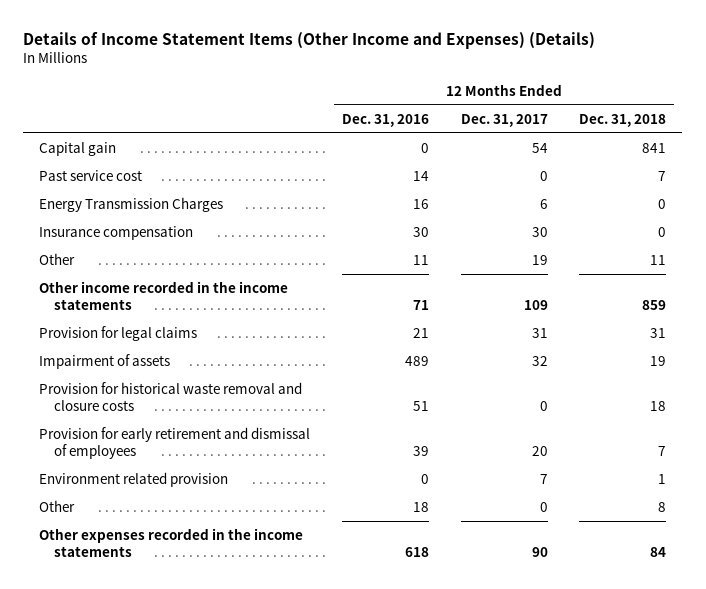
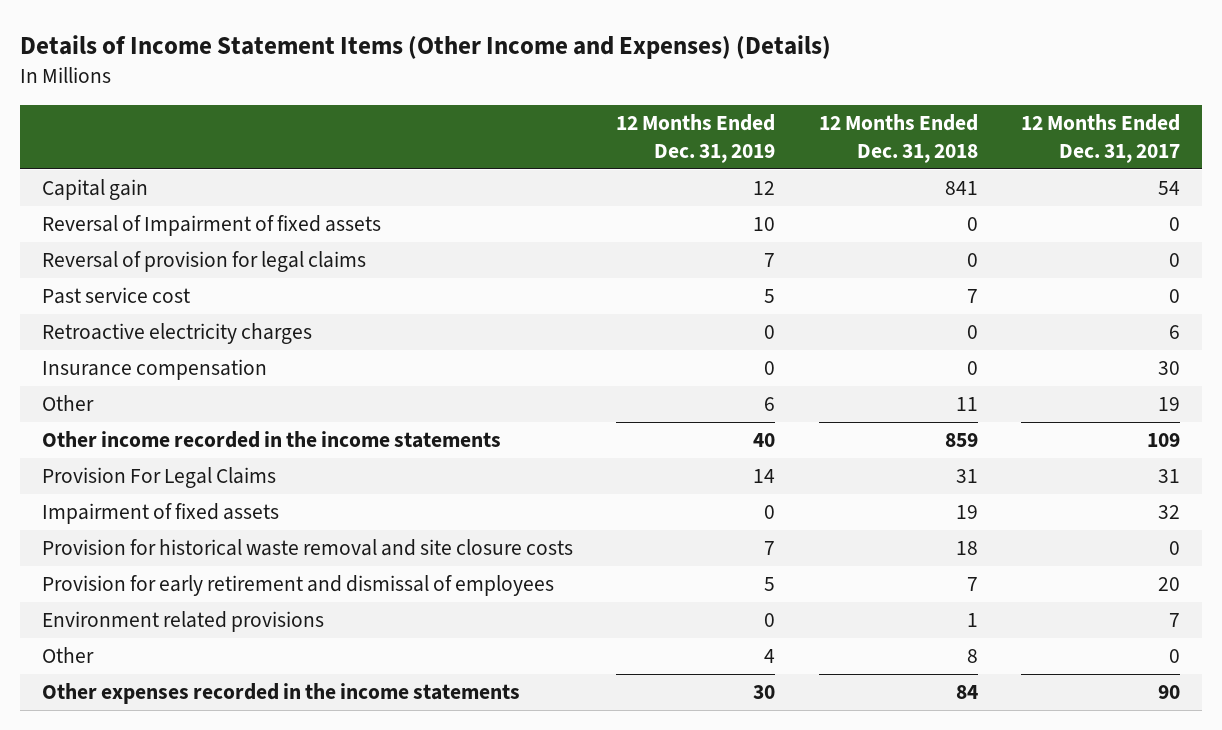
[342,113,430,127] Dec. 31, 2016 -> none
none -> [616,114,776,163] 12 Months Ended Dec. 31, 2019
none -> [41,215,381,237] Reversal of Impairment of fixed assets
none -> [41,251,366,273] Reversal of provision for legal claims
[39,197,224,213] Energy Transmission Charges -> [41,323,312,345] Retroactive electricity charges
[39,326,198,342] Provision for legal claims -> [41,467,276,489] Provision For Legal Claims
[39,354,171,370] Impairment of assets -> [41,503,279,525] Impairment of fixed assets
[39,382,303,412] Provision for historical waste removal and closure costs -> [41,539,573,557] Provision for historical waste removal and site closure costs
[39,472,229,488] Environment related provision -> [41,611,324,633] Environment related provisions

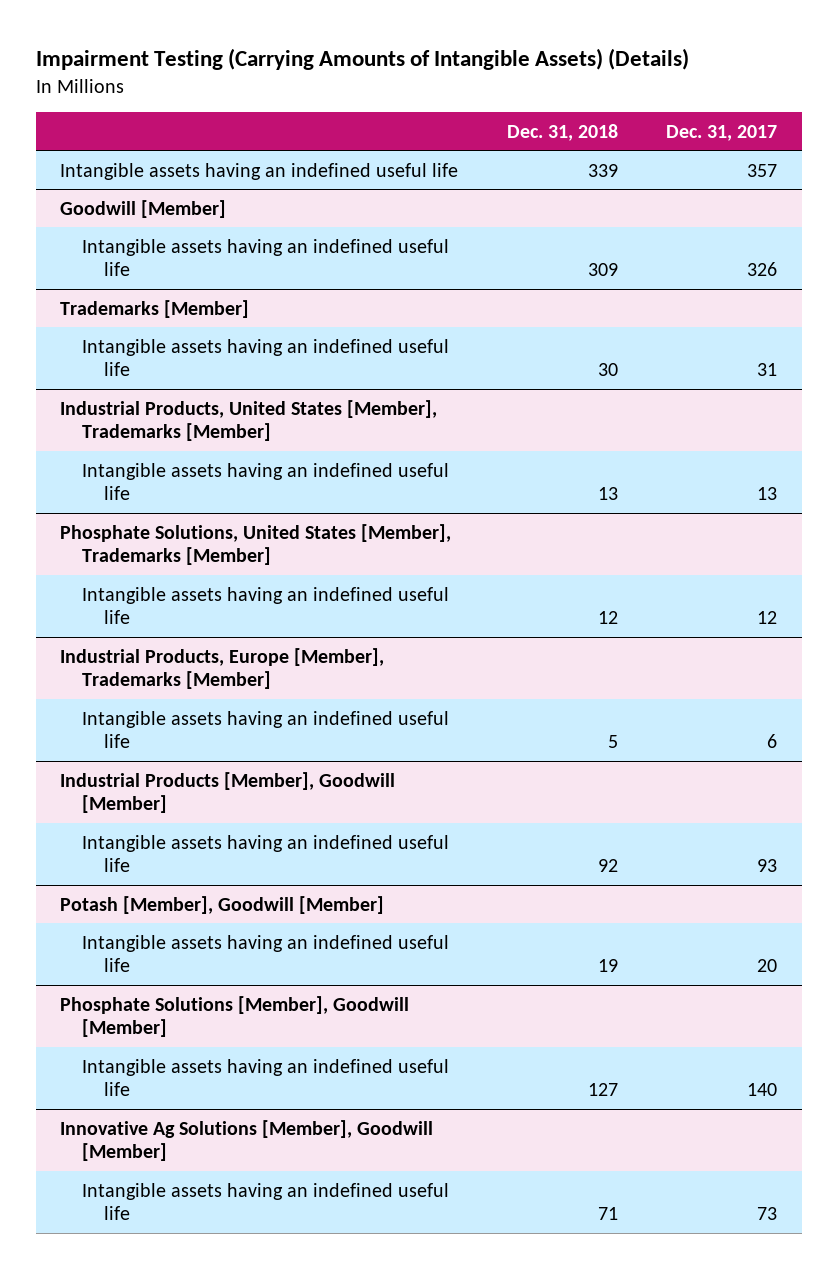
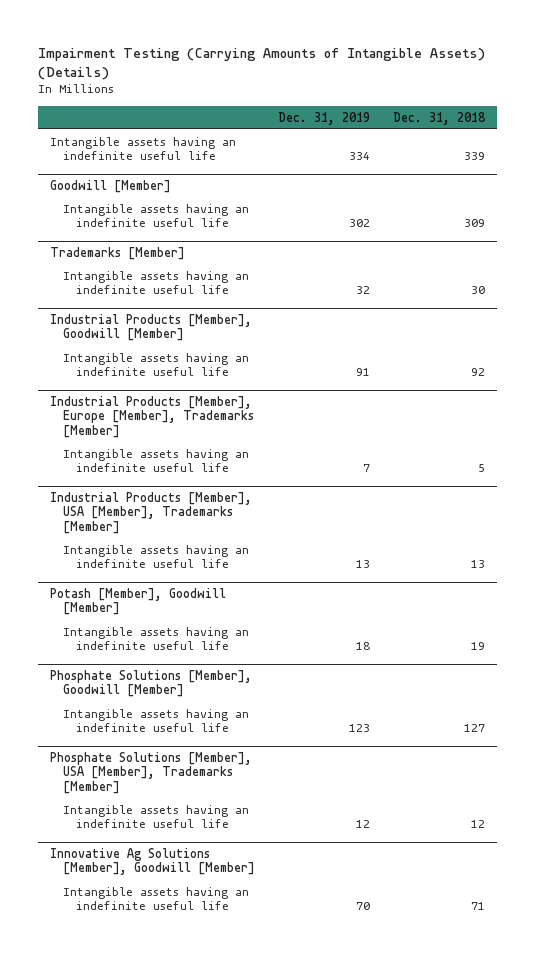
[666,124,778,141] Dec. 31, 2017 -> none
none -> [278,111,371,125] Dec. 31, 2019
[59,162,458,180] Intangible assets having an indefined useful life -> [49,136,236,161] Intangible assets having an indefinite useful life
[81,238,449,276] Intangible assets having an indefined useful life -> [63,203,250,228] Intangible assets having an indefinite useful life
[59,399,437,441] Industrial Products, United States [Member], Trademarks [Member] -> none
[81,462,449,500] Intangible assets having an indefined useful life -> none
[59,523,451,565] Phosphate Solutions, United States [Member], Trademarks [Member] -> none
[81,586,449,624] Intangible assets having an indefined useful life -> none
[59,647,384,689] Industrial Products, Europe [Member], Trademarks [Member] -> none
[81,710,449,748] Intangible assets having an indefined useful life -> none
[81,338,449,376] Intangible assets having an indefined useful life -> [63,270,250,295] Intangible assets having an indefinite useful life
[81,834,449,872] Intangible assets having an indefined useful life -> [63,352,250,377] Intangible assets having an indefinite useful life
none -> [49,395,255,438] Industrial Products [Member], Europe [Member], Trademarks [Member]
none -> [63,448,250,473] Intangible assets having an indefinite useful life
none -> [49,491,252,534] Industrial Products [Member], USA [Member], Trademarks [Member]
none -> [63,544,250,569] Intangible assets having an indefinite useful life
[81,934,449,972] Intangible assets having an indefined useful life -> [63,626,250,651] Intangible assets having an indefinite useful life
[81,1058,449,1096] Intangible assets having an indefined useful life -> [63,708,250,733] Intangible assets having an indefinite useful life
none -> [49,751,252,794] Phosphate Solutions [Member], USA [Member], Trademarks [Member]
none -> [63,804,250,829] Intangible assets having an indefinite useful life
[81,1182,449,1220] Intangible assets having an indefined useful life -> [63,886,250,911] Intangible assets having an indefinite useful life

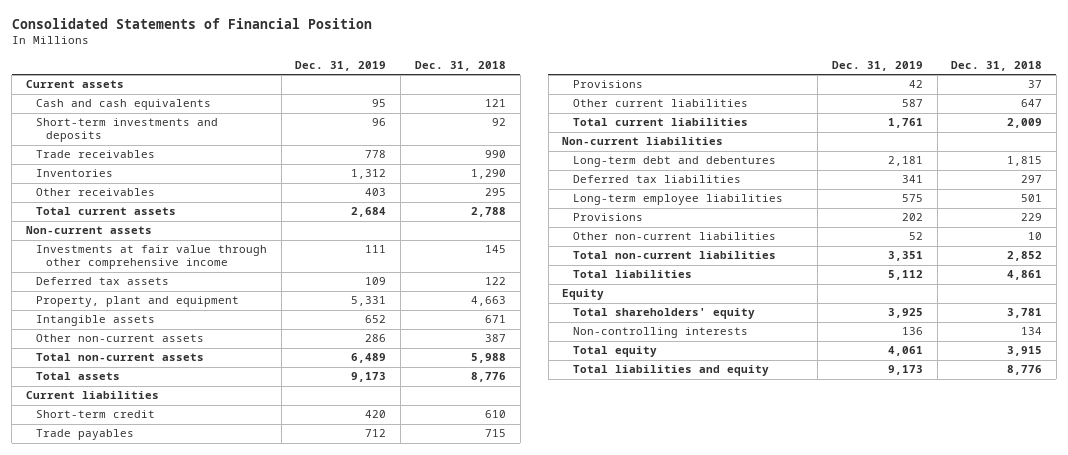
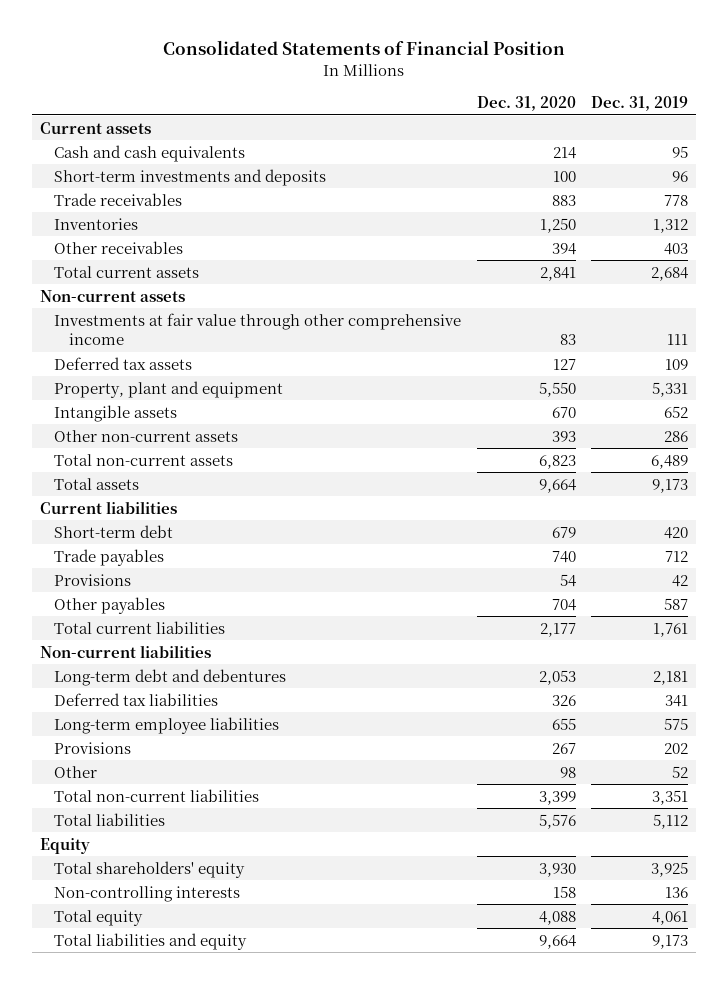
[414,60,506,71] Dec. 31, 2018 -> none
none -> [476,96,576,112] Dec. 31, 2020
[36,410,156,419] Short-term credit -> [54,524,174,538] Short-term debt
[572,99,748,108] Other current liabilities -> [54,596,166,614] Other payables
[572,232,776,241] Other non-current liabilities -> [54,765,98,778] Other

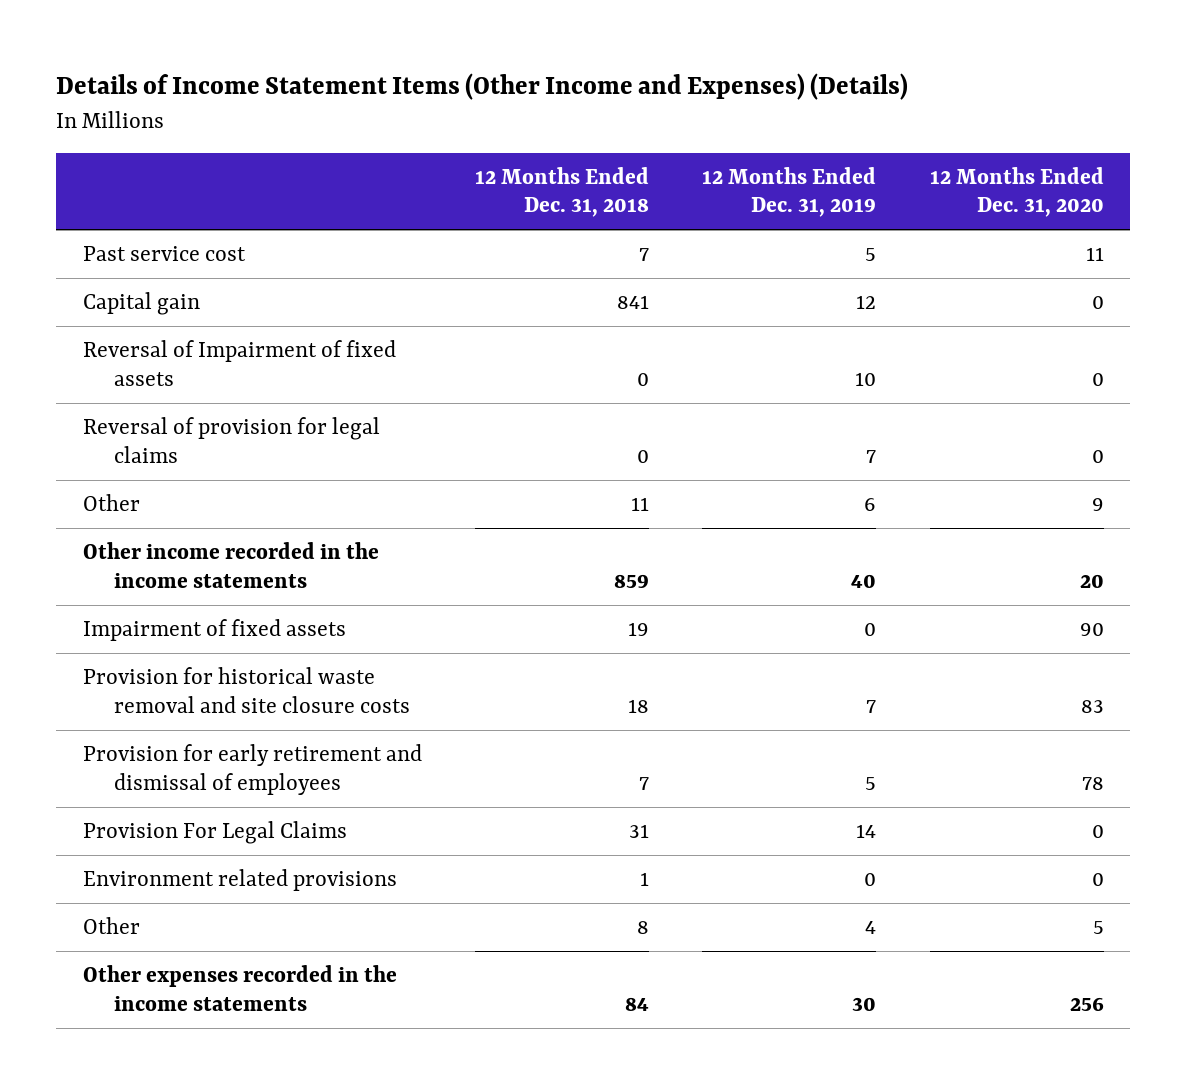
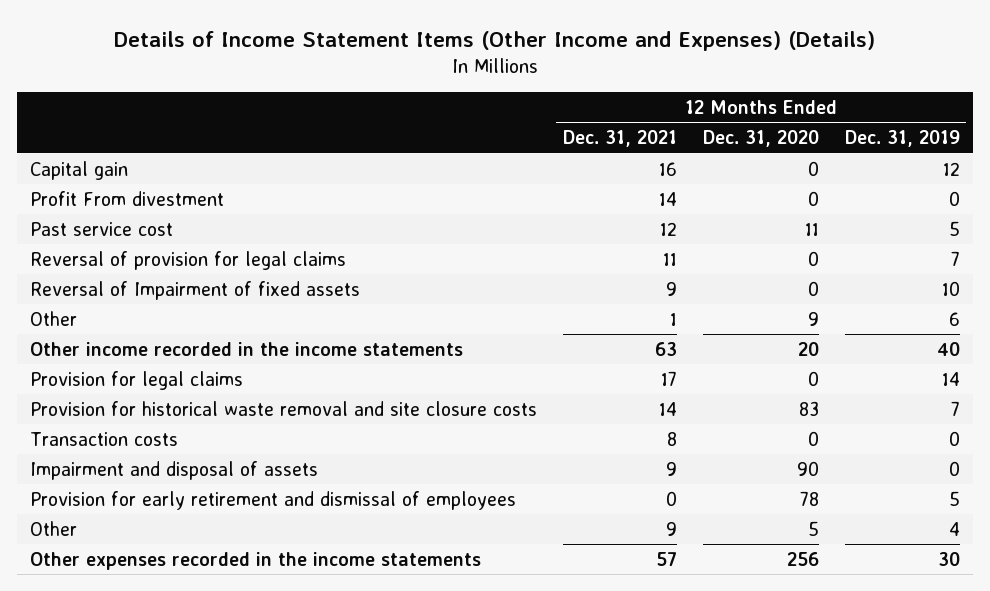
[475,166,650,218] 12 Months Ended Dec. 31, 2018 -> none
none -> [562,130,677,148] Dec. 31, 2021
none -> [29,190,224,206] Profit From divestment
[82,245,246,261] Past service cost -> [29,221,173,236] Past service cost
[82,339,396,386] Reversal of Impairment of fixed assets -> [29,280,360,300] Reversal of Impairment of fixed assets
[82,618,346,641] Impairment of fixed assets -> none
none -> [29,370,243,390] Provision for legal claims
none -> [29,431,178,446] Transaction costs
none -> [29,460,318,480] Impairment and disposal of assets
[82,820,347,844] Provision For Legal Claims -> none
[82,868,397,891] Environment related provisions -> none

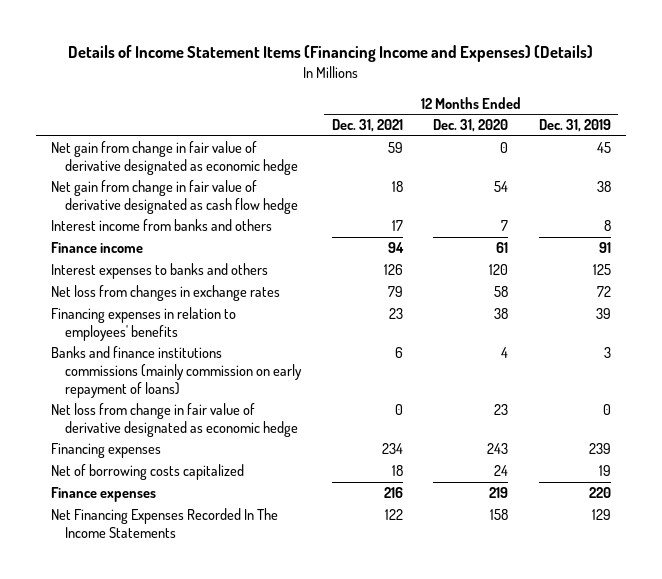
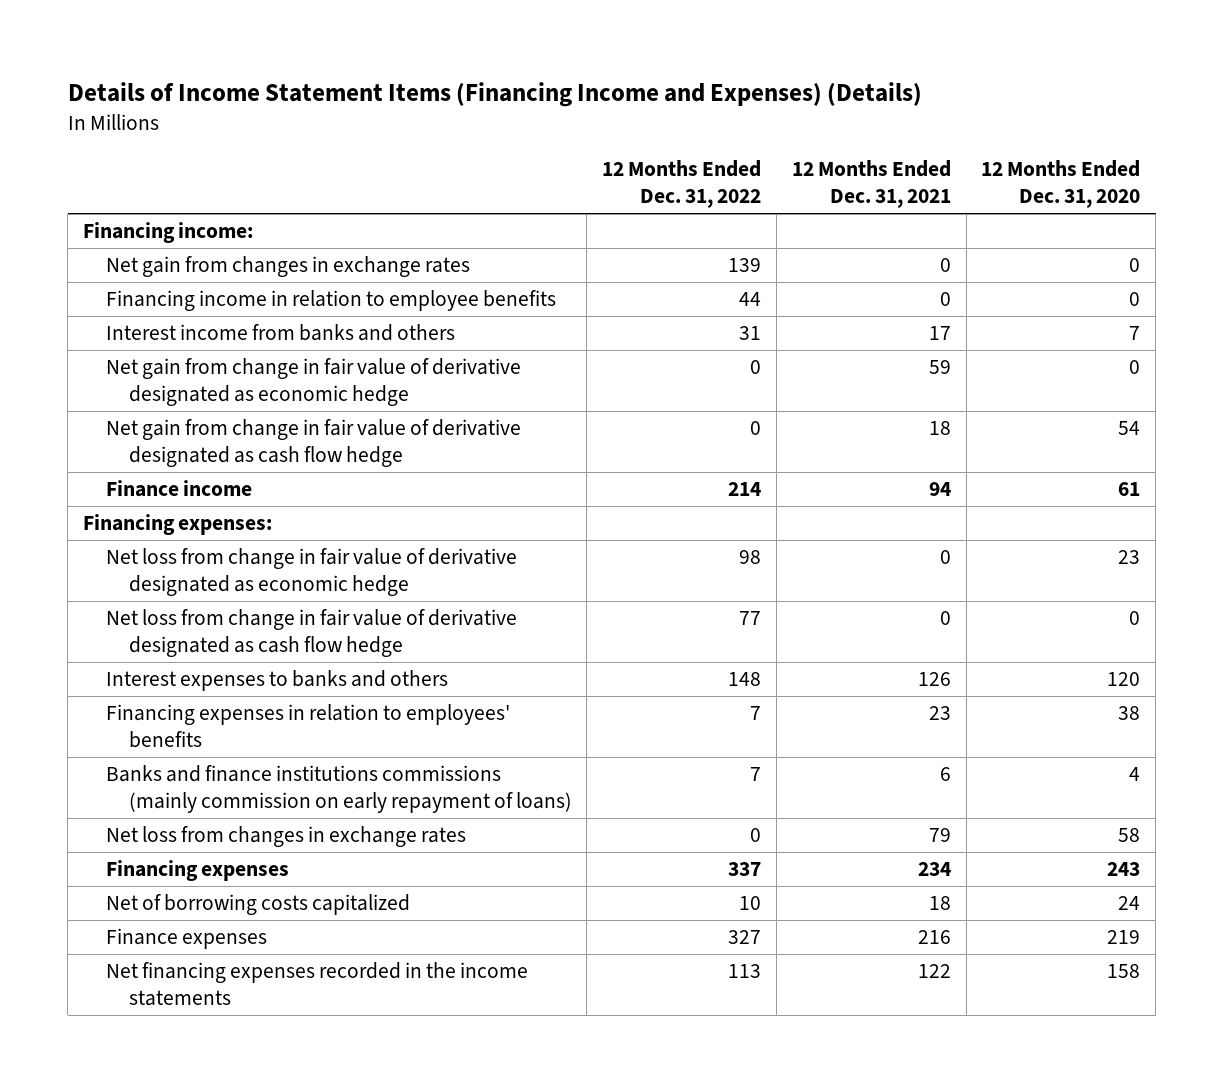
[538,119,611,133] Dec. 31, 2019 -> none
none -> [602,160,762,209] 12 Months Ended Dec. 31, 2022
none -> [83,222,254,244] Financing income:
none -> [105,256,470,278] Net gain from changes in exchange rates
none -> [105,290,556,312] Financing income in relation to employee benefits
[50,219,272,232] Interest income from banks and others -> [105,324,455,342] Interest income from banks and others
none -> [83,514,273,536] Financing expenses:
[50,403,299,437] Net loss from change in fair value of derivative designated as economic hedge -> [105,548,517,597] Net loss from change in fair value of derivative designated as economic hedge
none -> [105,609,517,658] Net loss from change in fair value of derivative designated as cash flow hedge
[50,285,280,302] Net loss from changes in exchange rates -> [105,826,466,848] Net loss from changes in exchange rates
[50,508,278,538] Net Financing Expenses Recorded In The Income Statements -> [105,962,528,1007] Net financing expenses recorded in the income statements

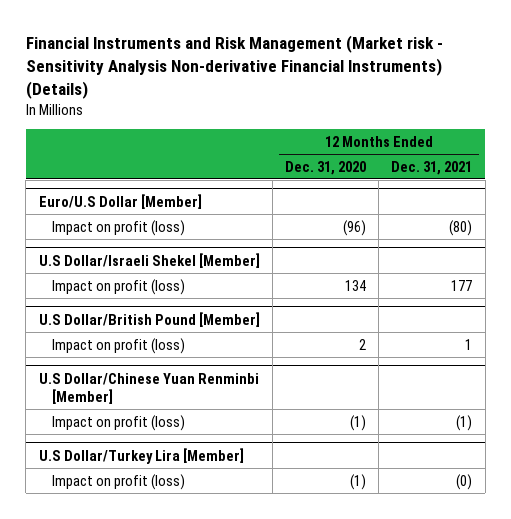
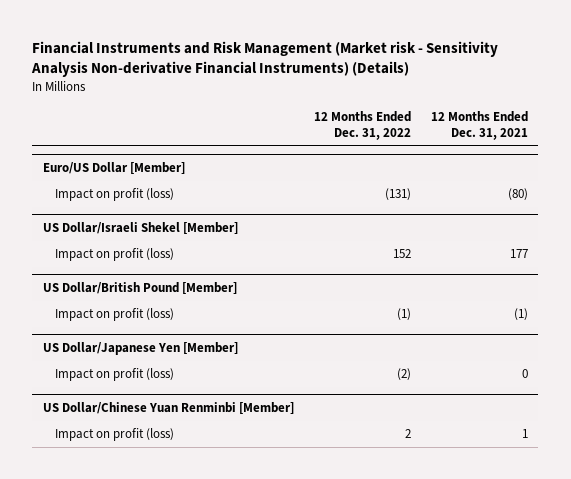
[285,160,367,175] Dec. 31, 2020 -> none
none -> [313,110,411,140] 12 Months Ended Dec. 31, 2022
[38,193,202,209] Euro/U.S Dollar [Member] -> [42,162,185,175] Euro/US Dollar [Member]
[38,252,260,268] U.S Dollar/Israeli Shekel [Member] -> [42,222,238,235] US Dollar/Israeli Shekel [Member]
[52,337,186,354] Impact on profit (loss) -> none
[38,372,259,404] U.S Dollar/Chinese Yuan Renminbi [Member] -> none
[38,311,260,327] U.S Dollar/British Pound [Member] -> [42,282,237,295] US Dollar/British Pound [Member]
[38,447,244,464] U.S Dollar/Turkey Lira [Member] -> none
none -> [42,342,238,356] US Dollar/Japanese Yen [Member]
[456,473,473,490] (0) -> [522,369,529,379] 0
none -> [42,402,294,415] US Dollar/Chinese Yuan Renminbi [Member]
none -> [54,428,174,442] Impact on profit (loss)

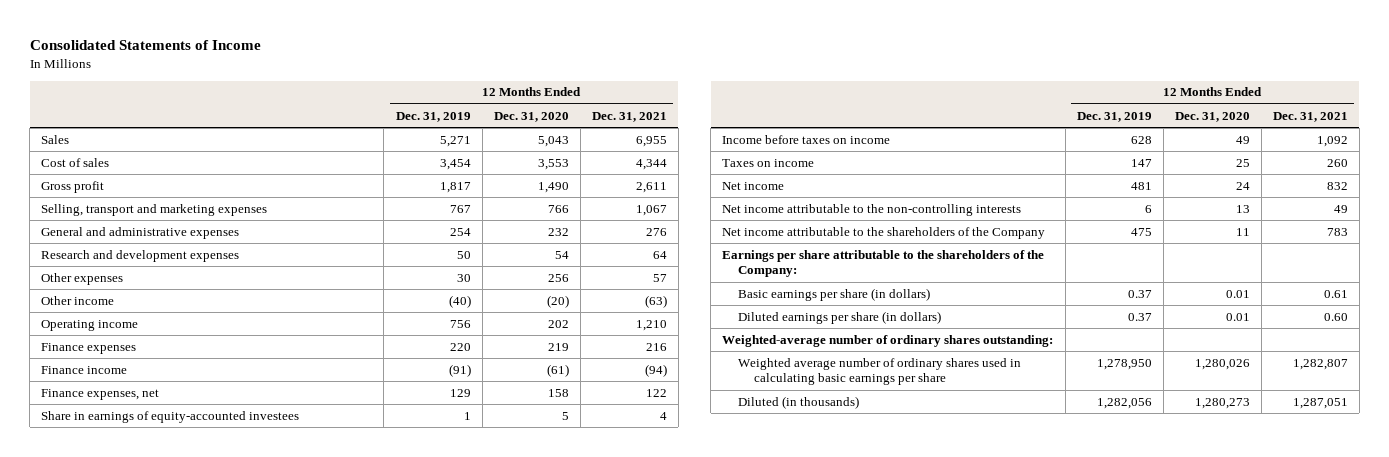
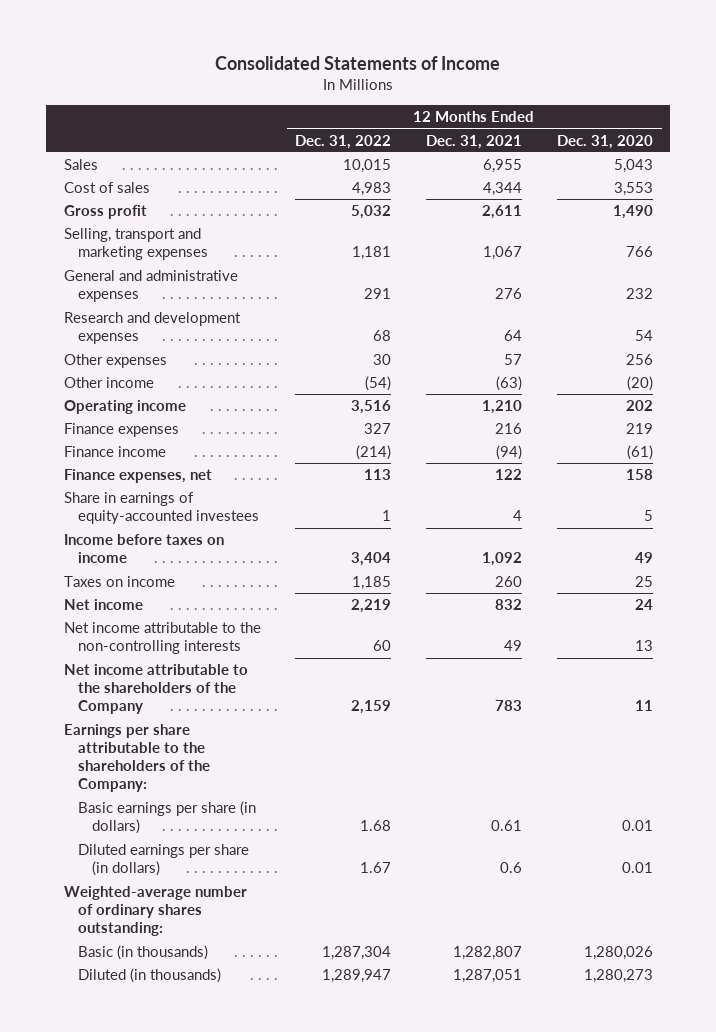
[395,111,471,122] Dec. 31, 2019 -> none
none -> [295,134,392,149] Dec. 31, 2022
[1323,312,1348,321] 0.60 -> [500,862,523,874] 0.6
[738,357,1022,386] Weighted average number of ordinary shares used in calculating basic earnings per share -> [77,945,208,961] Basic (in thousands)

